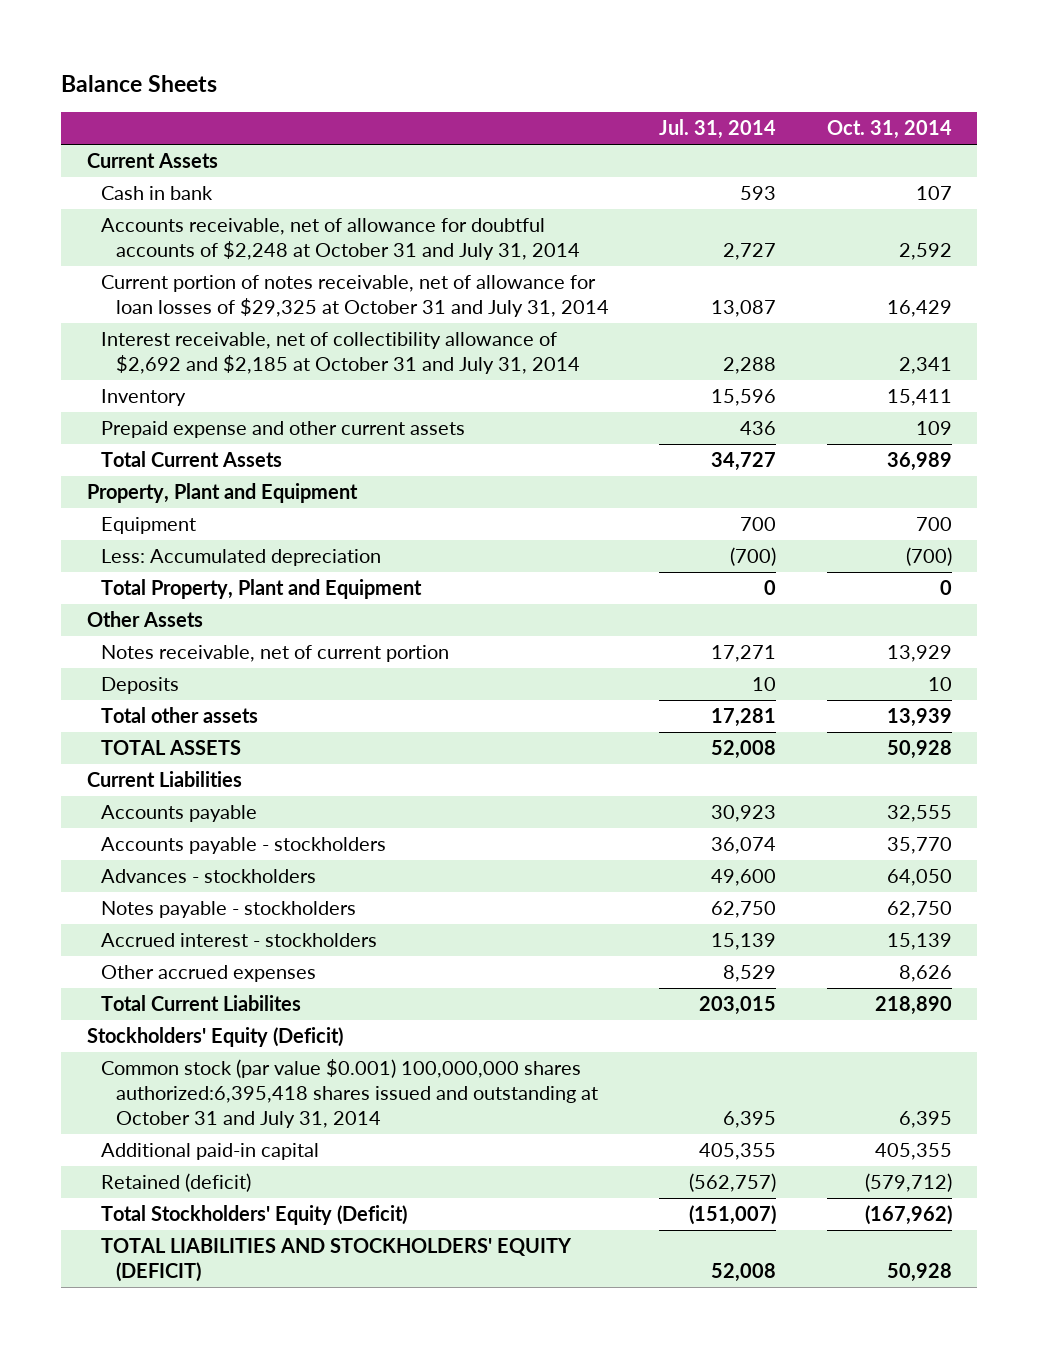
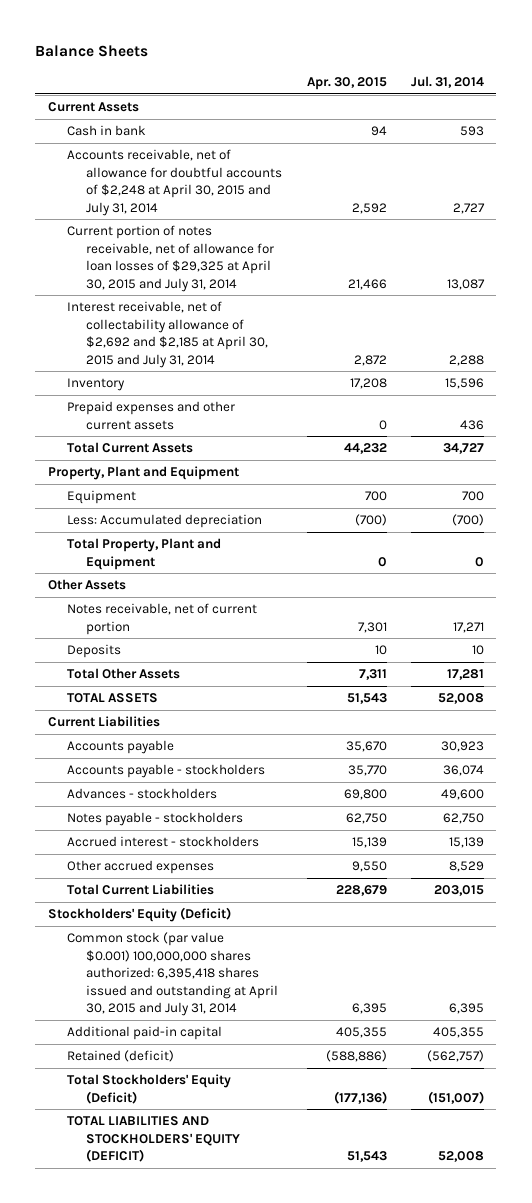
[826,120,952,140] Oct. 31, 2014 -> none
none -> [306,76,387,90] Apr. 30, 2015
[101,218,581,261] Accounts receivable, net of allowance for doubtful accounts of $2,248 at October 31 and July 31, 2014 -> [66,149,283,216] Accounts receivable, net of allowance for doubtful accounts of $2,248 at April 30, 2015 and July 31, 2014
[101,275,610,318] Current portion of notes receivable, net of allowance for loan losses of $29,325 at October 31 and July 31, 2014 -> [66,225,275,292] Current portion of notes receivable, net of allowance for loan losses of $29,325 at April 30, 2015 and July 31, 2014
[101,332,581,375] Interest receivable, net of collectibility allowance of $2,692 and $2,185 at October 31 and July 31, 2014 -> [66,301,269,368] Interest receivable, net of collectability allowance of $2,692 and $2,185 at April 30, 2015 and July 31, 2014
[101,421,466,439] Prepaid expense and other current assets -> [66,401,235,430] Prepaid expenses and other current assets
[101,707,259,724] Total other assets -> [66,668,180,680] Total Other Assets
[101,995,302,1012] Total Current Liabilites -> [66,884,214,896] Total Current Liabilities
[101,1059,599,1129] Common stock (par value $0.001) 100,000,000 shares authorized:6,395,418 shares issued and outstanding at October 31 and July 31, 2014 -> [66,932,279,1017] Common stock (par value $0.001) 100,000,000 shares authorized: 6,395,418 shares issued and outstanding at April 30, 2015 and July 31, 2014

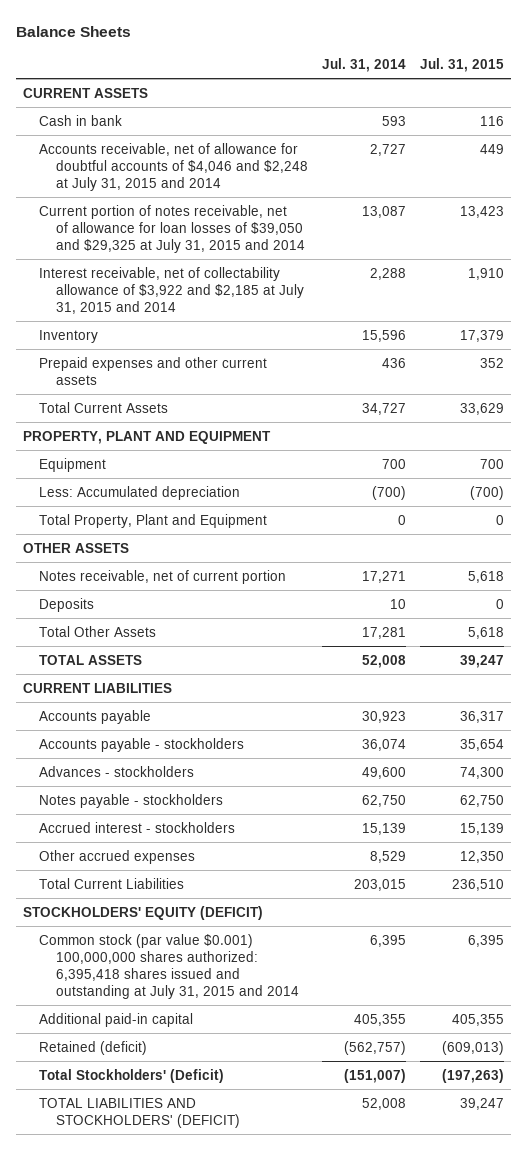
[306,76,387,90] Apr. 30, 2015 -> none
none -> [420,57,505,72] Jul. 31, 2015
[47,102,139,113] Current Assets -> [23,87,149,98] CURRENT ASSETS
[66,149,283,216] Accounts receivable, net of allowance for doubtful accounts of $2,248 at April 30, 2015 and July 31, 2014 -> [39,142,308,191] Accounts receivable, net of allowance for doubtful accounts of $4,046 and $2,248 at July 31, 2015 and 2014
[66,225,275,292] Current portion of notes receivable, net of allowance for loan losses of $29,325 at April 30, 2015 and July 31, 2014 -> [39,204,305,253] Current portion of notes receivable, net of allowance for loan losses of $39,050 and $29,325 at July 31, 2015 and 2014
[66,301,269,368] Interest receivable, net of collectability allowance of $2,692 and $2,185 at April 30, 2015 and July 31, 2014 -> [39,266,304,314] Interest receivable, net of collectability allowance of $3,922 and $2,185 at July 31, 2015 and 2014
[47,466,239,481] Property, Plant and Equipment -> [23,430,272,444] PROPERTY, PLANT AND EQUIPMENT
[47,579,126,591] Other Assets -> [23,542,130,553] OTHER ASSETS
[47,716,160,728] Current Liabilities -> [23,682,173,693] CURRENT LIABILITIES
[47,907,231,923] Stockholders' Equity (Deficit) -> [23,905,264,920] STOCKHOLDERS' EQUITY (DEFICIT)
[66,932,279,1017] Common stock (par value $0.001) 100,000,000 shares authorized: 6,395,418 shares issued and outstanding at April 30, 2015 and July 31, 2014 -> [39,933,299,1000] Common stock (par value $0.001) 100,000,000 shares authorized: 6,395,418 shares issued and outstanding at July 31, 2015 and 2014
[66,1074,231,1104] Total Stockholders' Equity (Deficit) -> [39,1068,225,1083] Total Stockholders' (Deficit)
[66,1116,241,1163] TOTAL LIABILITIES AND STOCKHOLDERS' EQUITY (DEFICIT) -> [39,1097,240,1128] TOTAL LIABILITIES AND STOCKHOLDERS' (DEFICIT)

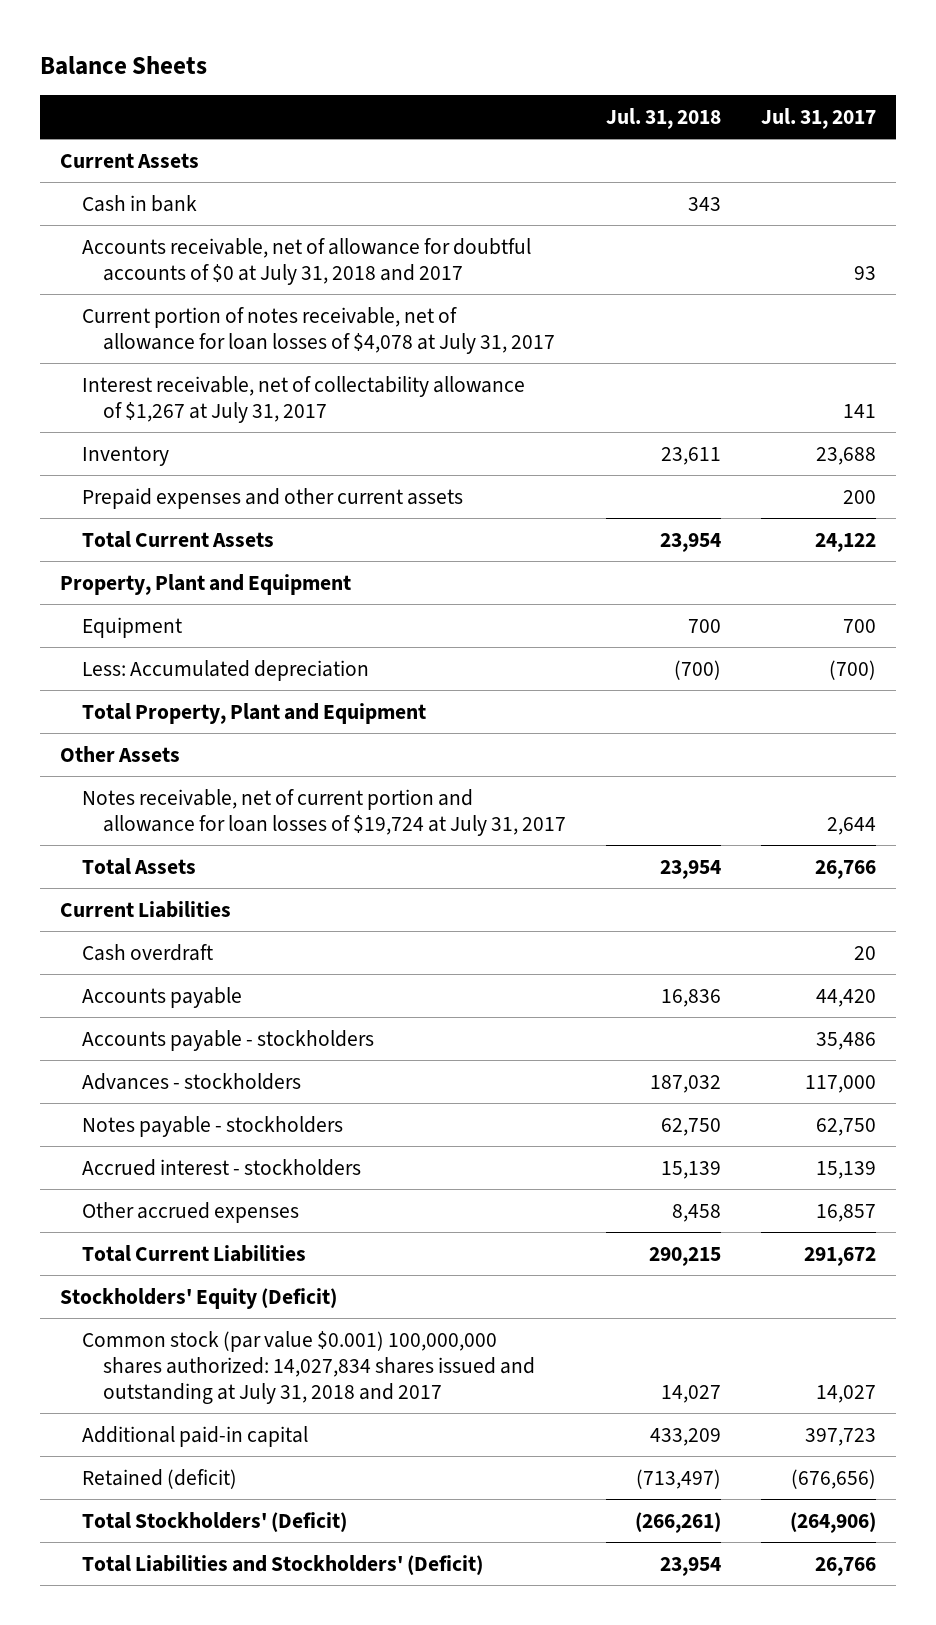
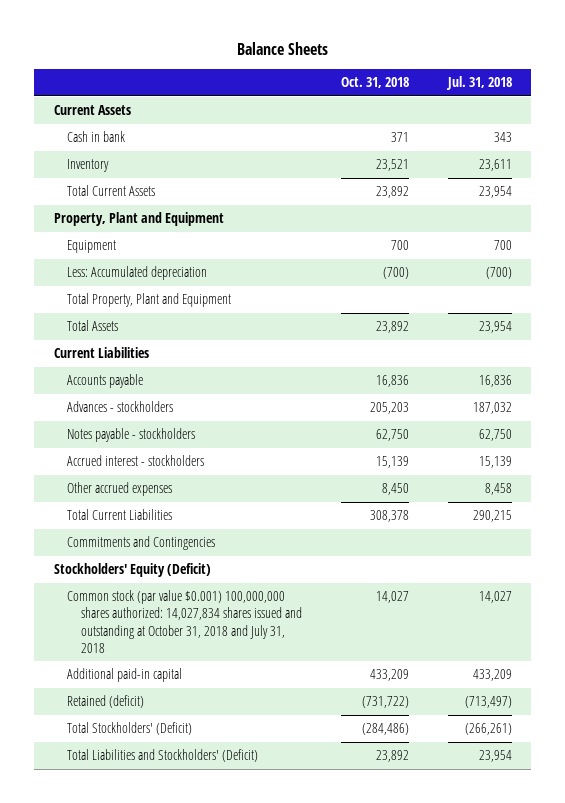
[761,108,877,130] Jul. 31, 2017 -> none
none -> [340,77,409,89] Oct. 31, 2018
[81,237,531,285] Accounts receivable, net of allowance for doubtful accounts of $0 at July 31, 2018 and 2017 -> none
[81,306,556,354] Current portion of notes receivable, net of allowance for loan losses of $4,078 at July 31, 2017 -> none
[81,375,525,423] Interest receivable, net of collectability allowance of $1,267 at July 31, 2017 -> none
[81,487,463,509] Prepaid expenses and other current assets -> none
[60,745,181,762] Other Assets -> none
[81,788,567,836] Notes receivable, net of current portion and allowance for loan losses of $19,724 at July 31, 2017 -> none
[81,943,213,961] Cash overdraft -> none
[81,1029,374,1051] Accounts payable - stockholders -> none
none -> [67,536,216,551] Commitments and Contingencies
[81,1330,536,1405] Common stock (par value $0.001) 100,000,000 shares authorized: 14,027,834 shares issued and outstanding at July 31, 2018 and 2017 -> [67,590,302,653] Common stock (par value $0.001) 100,000,000 shares authorized: 14,027,834 shares issued and outstanding at October 31, 2018 and July 31, 2018

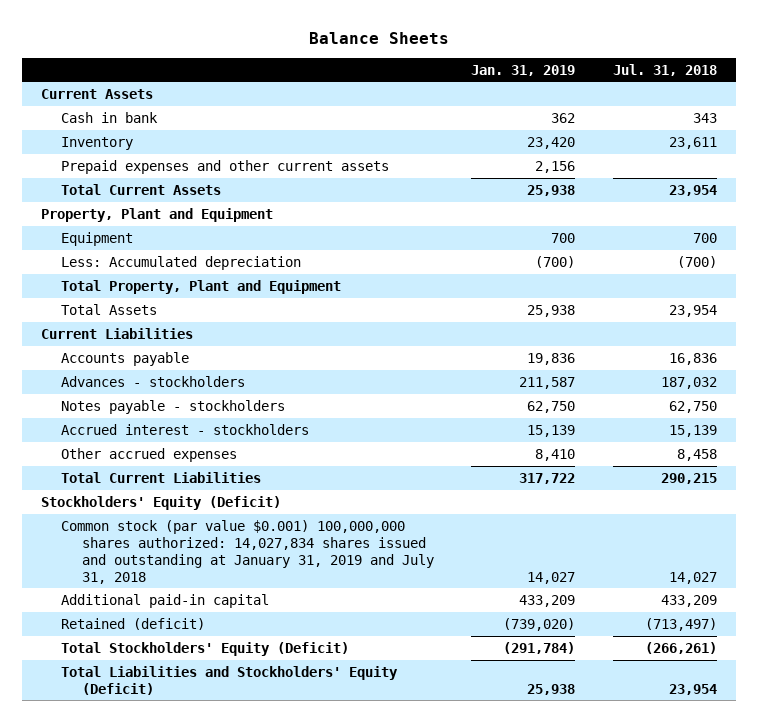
[340,77,409,89] Oct. 31, 2018 -> none
none -> [471,64,576,76] Jan. 31, 2019
none -> [61,159,390,174] Prepaid expenses and other current assets
[67,536,216,551] Commitments and Contingencies -> none
[67,590,302,653] Common stock (par value $0.001) 100,000,000 shares authorized: 14,027,834 shares issued and outstanding at October 31, 2018 and July 31, 2018 -> [61,519,434,584] Common stock (par value $0.001) 100,000,000 shares authorized: 14,027,834 shares issued and outstanding at January 31, 2019 and July 31, 2018
[67,722,193,736] Total Stockholders' (Deficit) -> [61,641,350,656] Total Stockholders' Equity (Deficit)
[67,749,259,763] Total Liabilities and Stockholders' (Deficit) -> [61,665,399,695] Total Liabilities and Stockholders' Equity (Deficit)

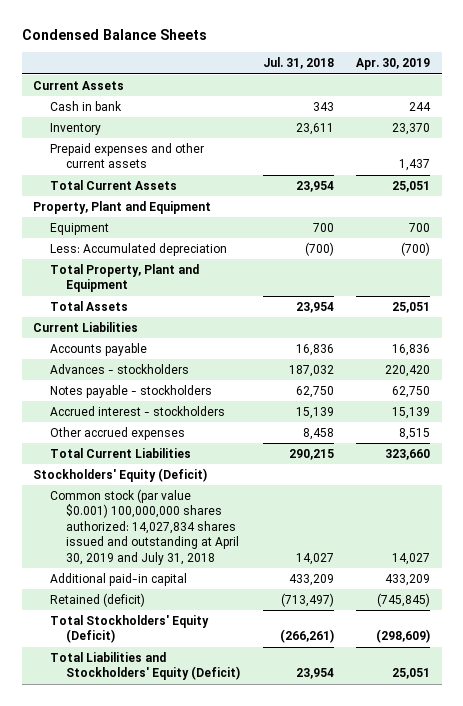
[308,31,449,44] Balance Sheets -> [21,29,207,41] Condensed Balance Sheets
[471,64,576,76] Jan. 31, 2019 -> none
none -> [356,58,431,71] Apr. 30, 2019
[61,519,434,584] Common stock (par value $0.001) 100,000,000 shares authorized: 14,027,834 shares issued and outstanding at January 31, 2019 and July 31, 2018 -> [49,488,240,565] Common stock (par value $0.001) 100,000,000 shares authorized: 14,027,834 shares issued and outstanding at April 30, 2019 and July 31, 2018

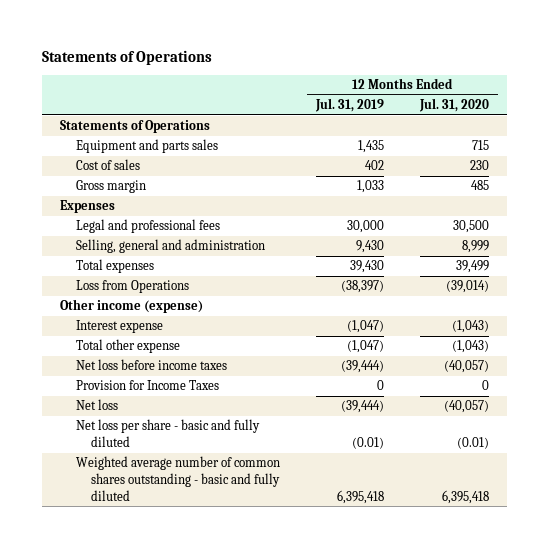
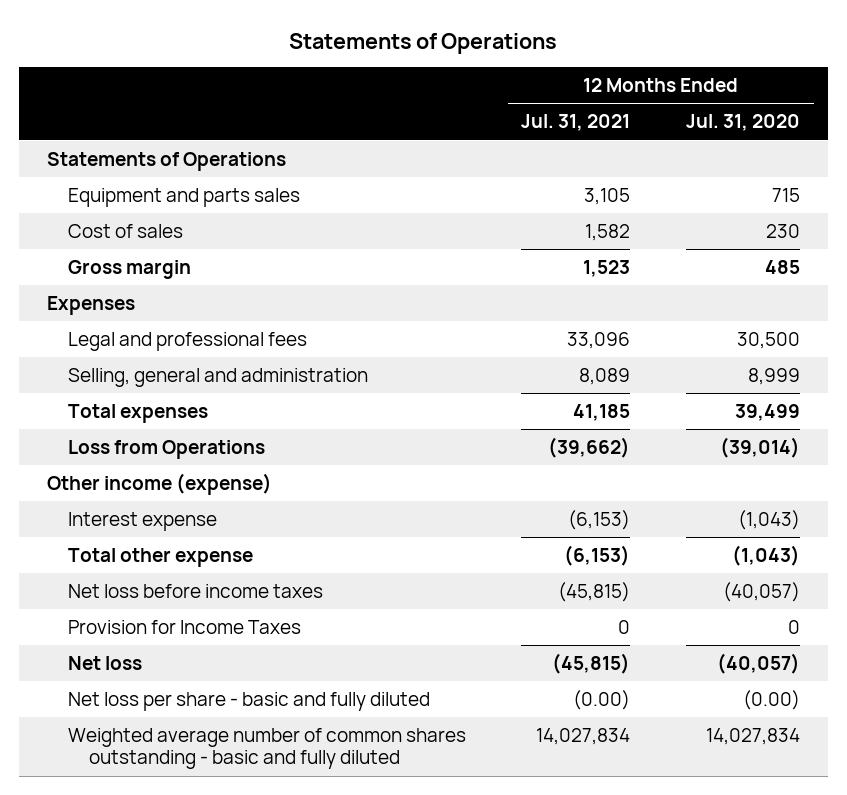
[314,98,384,113] Jul. 31, 2019 -> none
none -> [521,114,631,132] Jul. 31, 2021
[456,437,489,450] (0.01) -> [742,689,800,710] (0.00)
[441,489,489,504] 6,395,418 -> [705,727,800,745] 14,027,834

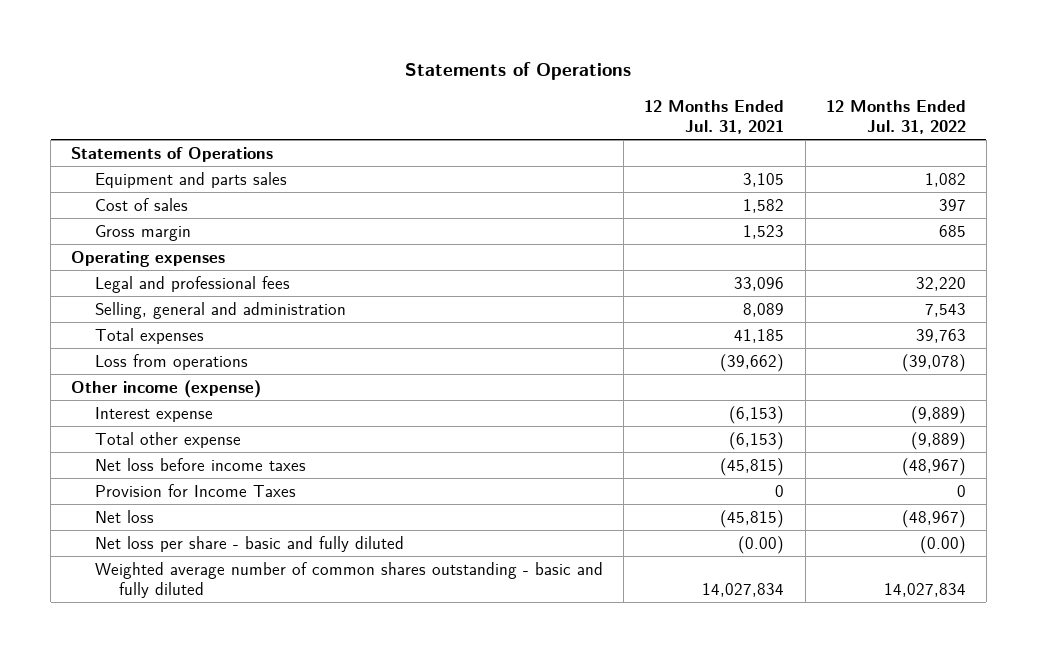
[685,114,800,132] Jul. 31, 2020 -> none
none -> [825,99,966,134] 12 Months Ended Jul. 31, 2022
[47,295,136,315] Expenses -> [71,250,226,267] Operating expenses
[68,439,266,459] Loss from Operations -> [95,353,249,370] Loss from operations

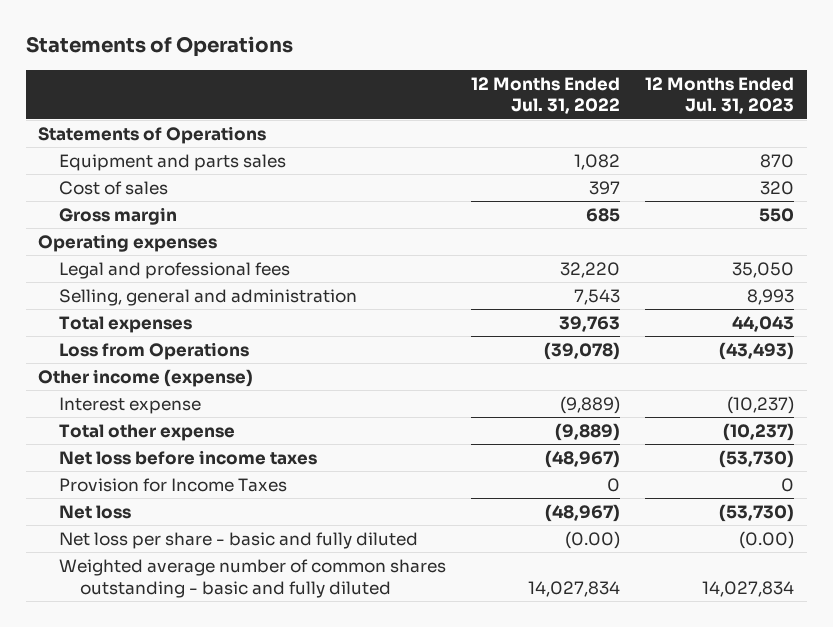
[644,99,785,134] 12 Months Ended Jul. 31, 2021 -> none
none -> [645,76,795,115] 12 Months Ended Jul. 31, 2023
[95,353,249,370] Loss from operations -> [59,342,250,361] Loss from Operations

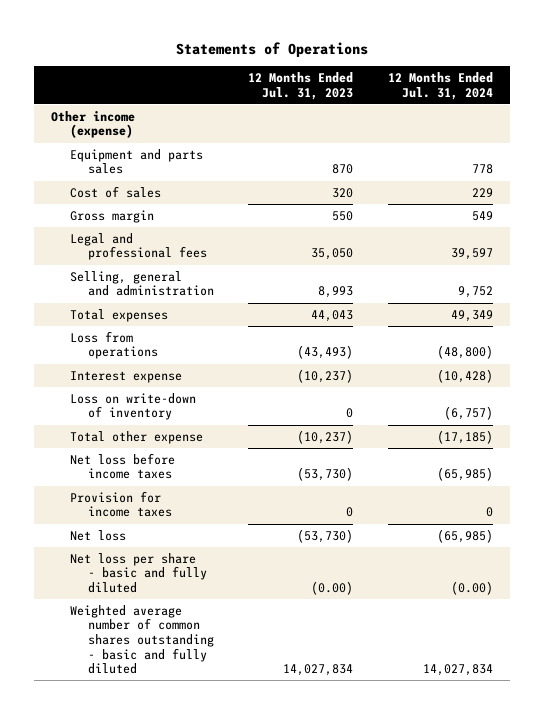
[471,76,621,115] 12 Months Ended Jul. 31, 2022 -> none
none -> [387,72,493,100] 12 Months Ended Jul. 31, 2024
[38,126,267,145] Statements of Operations -> none
[38,369,254,388] Other income (expense) -> [51,110,136,139] Other income (expense)
[38,234,218,253] Operating expenses -> none
[59,342,250,361] Loss from Operations -> [69,330,159,360] Loss from operations
none -> [69,392,196,421] Loss on write-down of inventory
[59,478,288,493] Provision for Income Taxes -> [69,490,173,518] Provision for income taxes

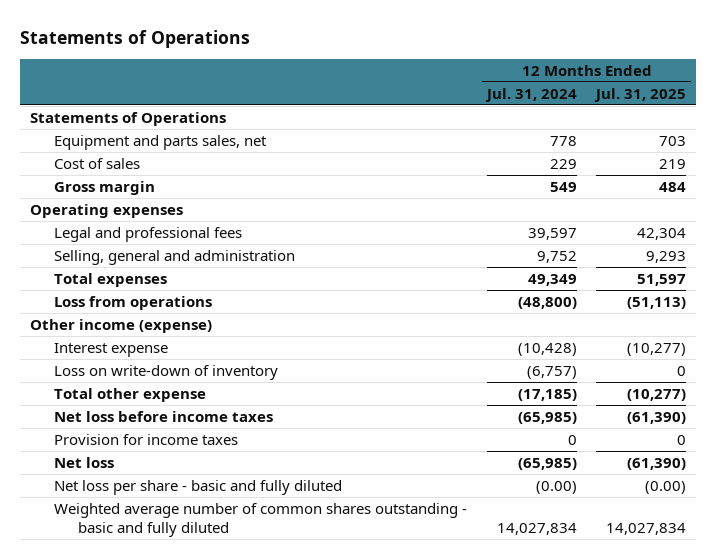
[248,72,354,100] 12 Months Ended Jul. 31, 2023 -> none
none -> [594,87,687,102] Jul. 31, 2025
none -> [30,111,227,126] Statements of Operations
[69,148,203,175] Equipment and parts sales -> [53,134,267,150] Equipment and parts sales, net
none -> [30,203,184,218] Operating expenses
[51,110,136,139] Other income (expense) -> [30,318,213,333] Other income (expense)

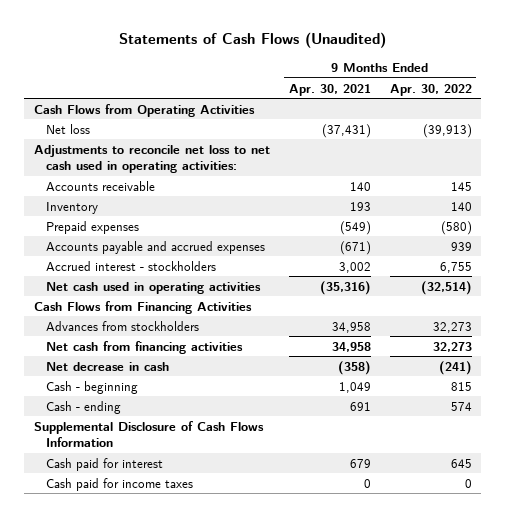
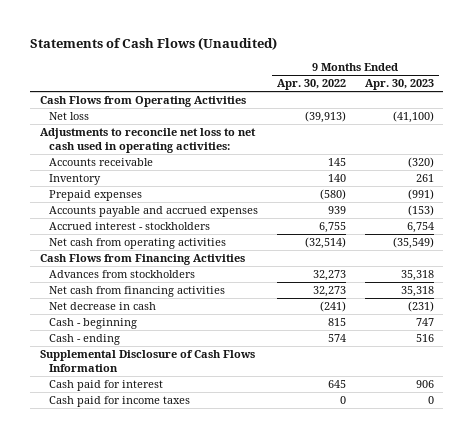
[288,83,371,96] Apr. 30, 2021 -> none
none -> [364,79,434,91] Apr. 30, 2023
[45,281,261,294] Net cash used in operating activities -> [48,238,226,250] Net cash from operating activities

